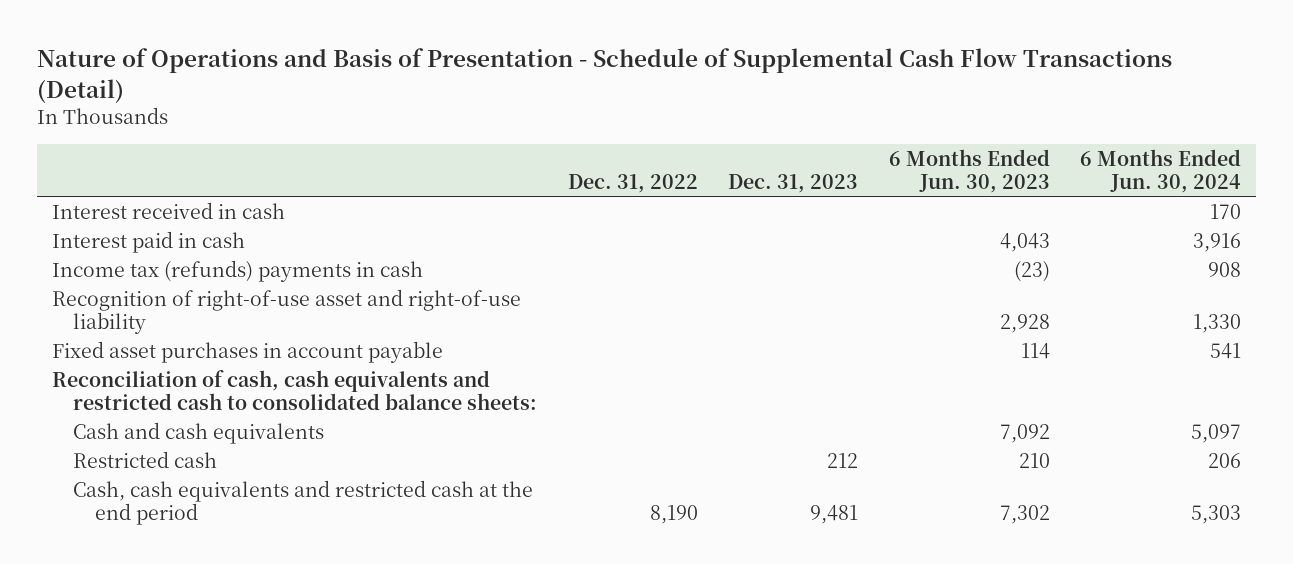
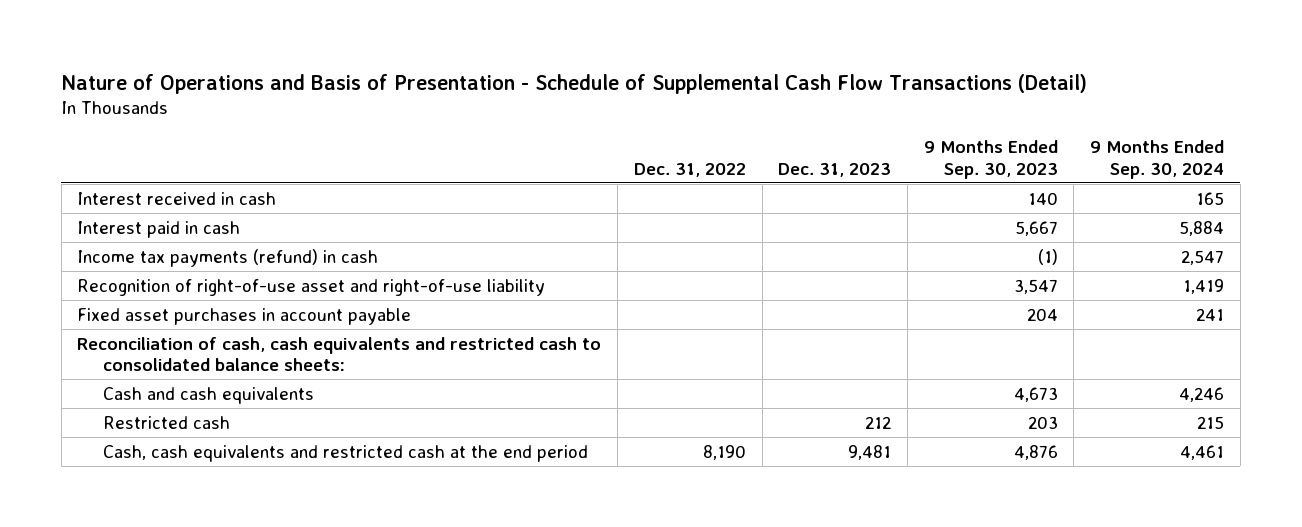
[888,148,1050,193] 6 Months Ended Jun. 30, 2023 -> none
[1080,148,1242,193] 6 Months Ended Jun. 30, 2024 -> none
none -> [923,140,1058,179] 9 Months Ended Sep. 30, 2023
none -> [1090,140,1225,179] 9 Months Ended Sep. 30, 2024
[51,259,423,282] Income tax (refunds) payments in cash -> [77,248,379,267] Income tax payments (refund) in cash

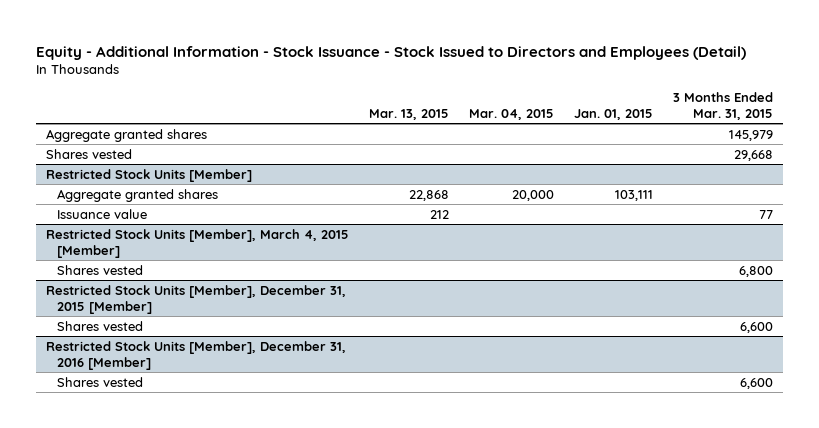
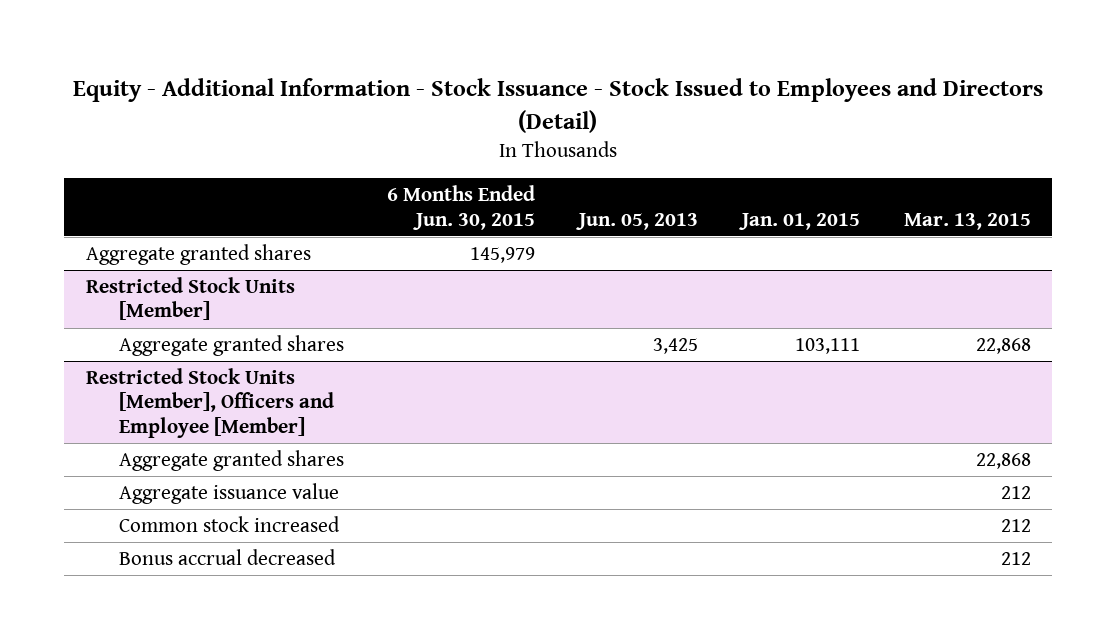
[36,45,747,60] Equity - Additional Information - Stock Issuance - Stock Issued to Directors and Employees (Detail) -> [73,78,1044,133] Equity - Additional Information - Stock Issuance - Stock Issued to Employees and Directors (Detail)
[468,109,554,121] Mar. 04, 2015 -> none
[672,91,773,121] 3 Months Ended Mar. 31, 2015 -> none
none -> [387,185,536,230] 6 Months Ended Jun. 30, 2015
none -> [576,212,699,230] Jun. 05, 2013
[46,148,133,159] Shares vested -> none
[56,208,147,219] Issuance value -> none
[46,228,350,258] Restricted Stock Units [Member], March 4, 2015 [Member] -> none
[56,264,143,275] Shares vested -> none
[46,284,347,314] Restricted Stock Units [Member], December 31, 2015 [Member] -> none
[56,320,143,331] Shares vested -> none
[46,340,347,370] Restricted Stock Units [Member], December 31, 2016 [Member] -> none
[56,376,143,387] Shares vested -> none
none -> [85,368,334,438] Restricted Stock Units [Member], Officers and Employee [Member]
none -> [118,450,344,472] Aggregate granted shares
none -> [118,483,339,505] Aggregate issuance value
none -> [118,516,340,533] Common stock increased
none -> [118,549,336,566] Bonus accrual decreased

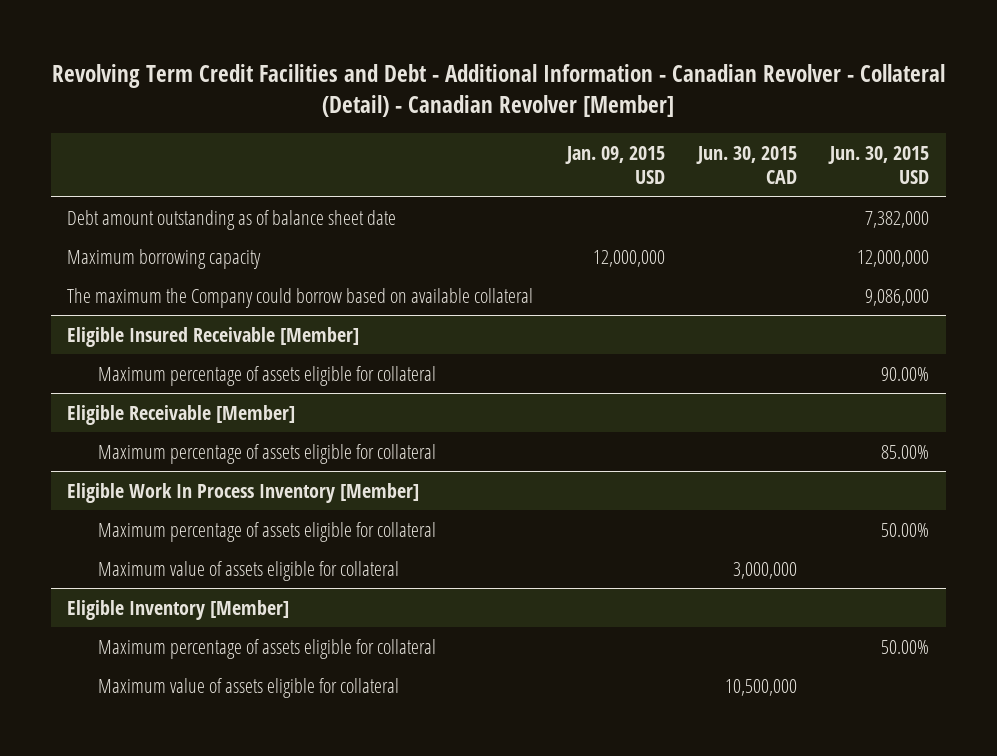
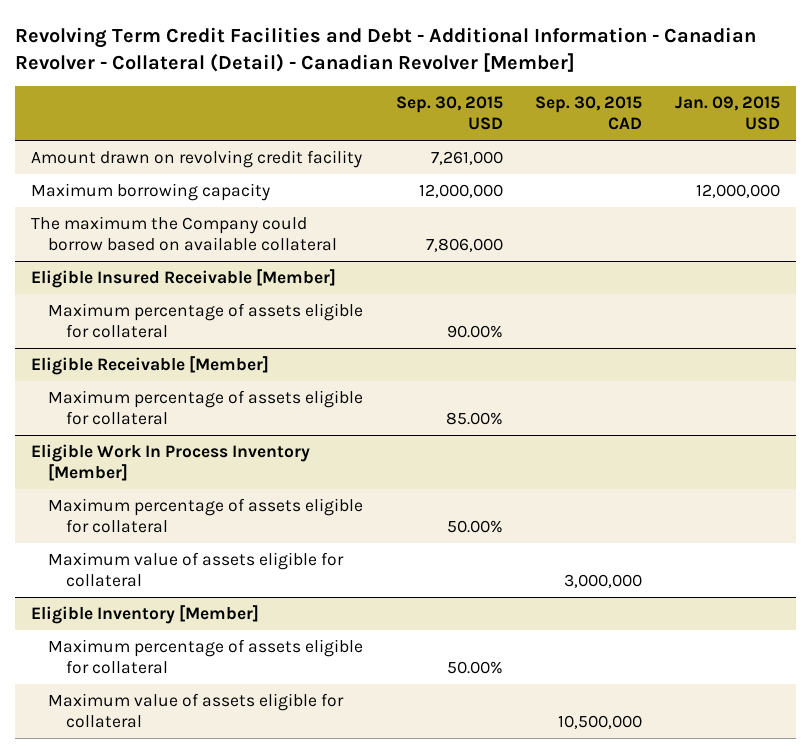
[695,145,797,185] Jun. 30, 2015 CAD -> none
[828,145,930,185] Jun. 30, 2015 USD -> none
none -> [395,96,503,131] Sep. 30, 2015 USD
none -> [535,96,643,131] Sep. 30, 2015 CAD
[67,209,397,230] Debt amount outstanding as of balance sheet date -> [30,149,362,168] Amount drawn on revolving credit facility

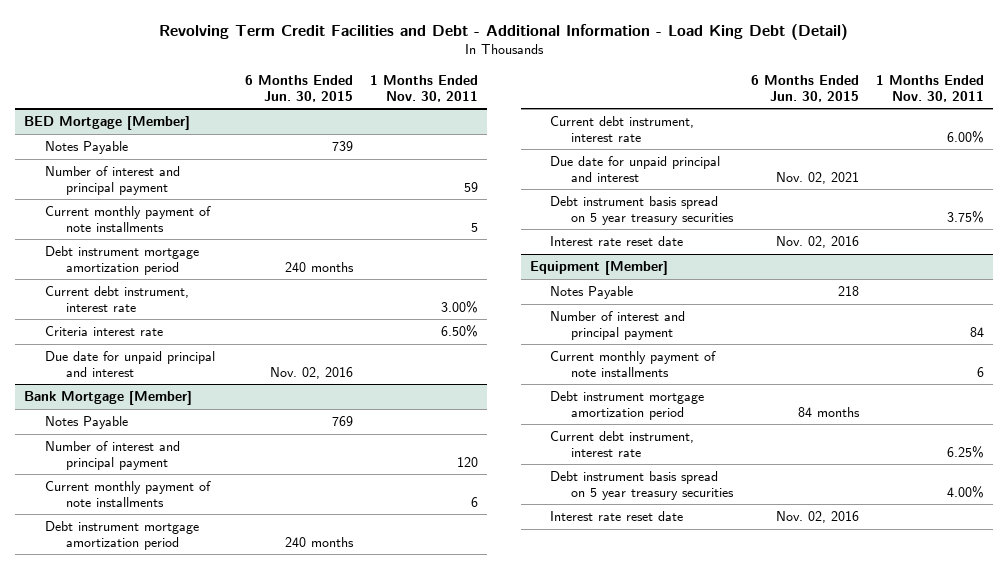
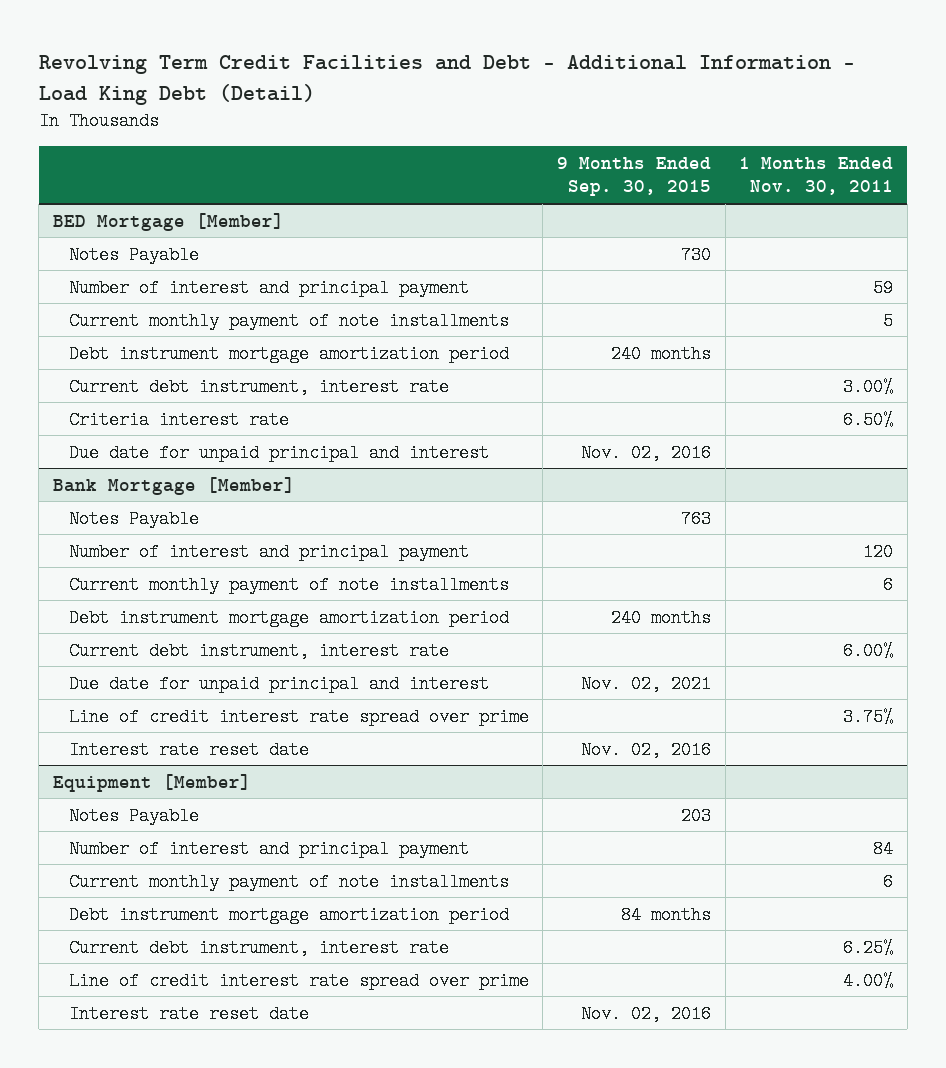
[244,74,353,102] 6 Months Ended Jun. 30, 2015 -> none
none -> [556,156,711,197] 9 Months Ended Sep. 30, 2015
[550,195,735,225] Debt instrument basis spread on 5 year treasury securities -> [68,707,529,726] Line of credit interest rate spread over prime
[550,470,735,500] Debt instrument basis spread on 5 year treasury securities -> [68,971,529,990] Line of credit interest rate spread over prime

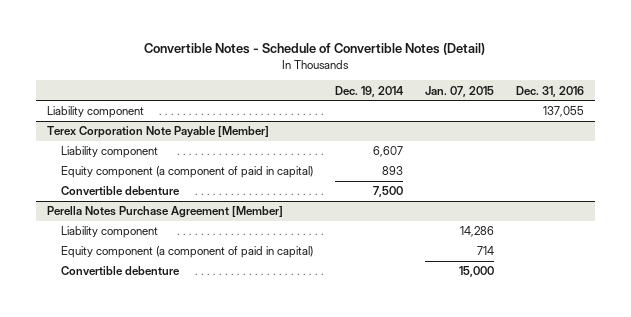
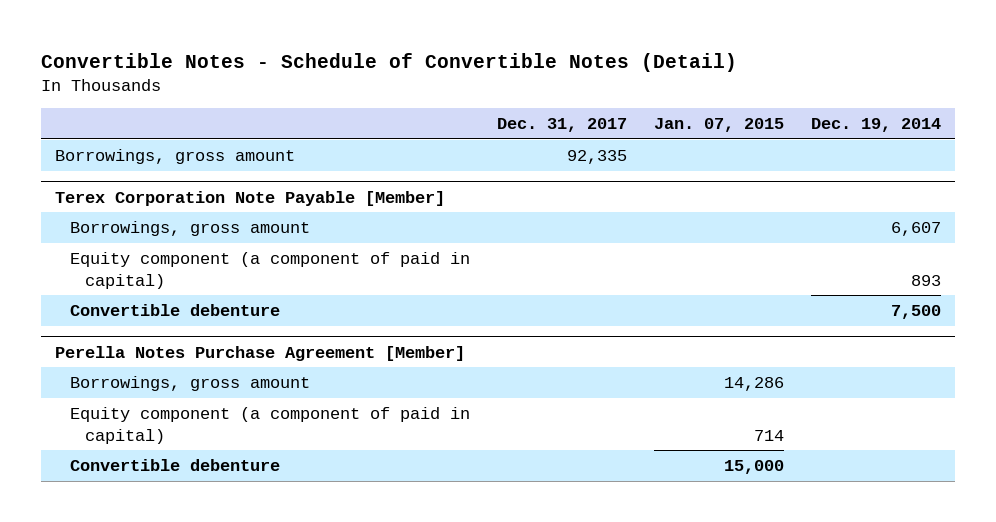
[515,85,584,97] Dec. 31, 2016 -> none
none -> [497,117,628,132] Dec. 31, 2017
[46,106,144,119] Liability component -> [54,148,295,164] Borrowings, gross amount
[61,146,159,159] Liability component -> [69,220,310,236] Borrowings, gross amount
[61,226,159,239] Liability component -> [69,375,310,391] Borrowings, gross amount

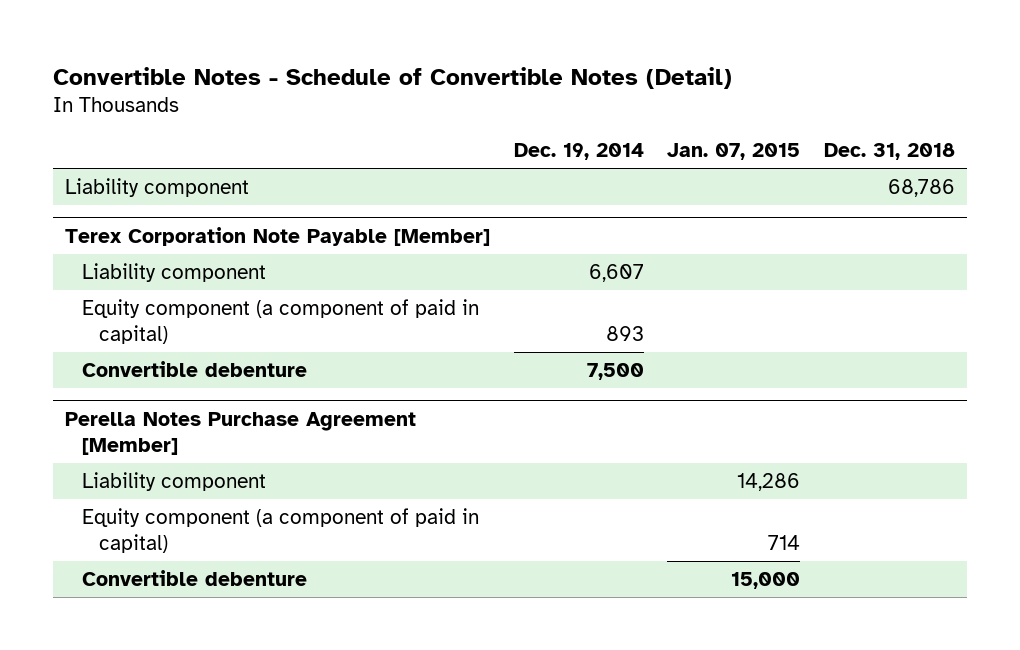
[497,117,628,132] Dec. 31, 2017 -> none
none -> [823,143,955,161] Dec. 31, 2018
[54,148,295,164] Borrowings, gross amount -> [64,177,249,197] Liability component
[69,220,310,236] Borrowings, gross amount -> [81,262,266,282] Liability component
[69,375,310,391] Borrowings, gross amount -> [81,471,266,491] Liability component

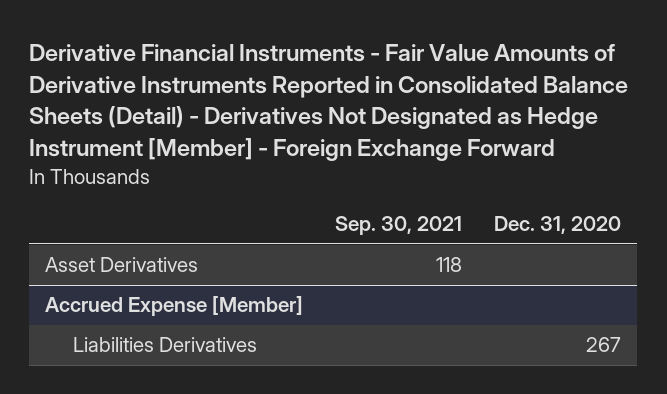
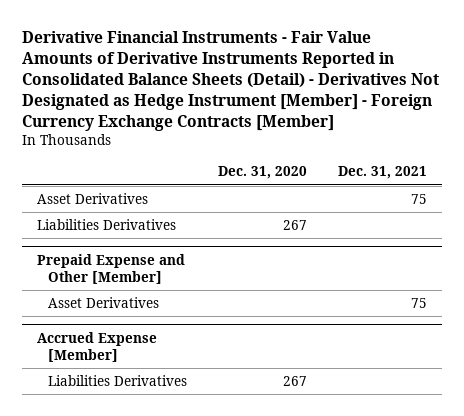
[29,44,629,162] Derivative Financial Instruments - Fair Value Amounts of Derivative Instruments Reported in Consolidated Balance Sheets (Detail) - Derivatives Not Designated as Hedge Instrument [Member] - Foreign Exchange Forward -> [21,30,439,131] Derivative Financial Instruments - Fair Value Amounts of Derivative Instruments Reported in Consolidated Balance Sheets (Detail) - Derivatives Not Designated as Hedge Instrument [Member] - Foreign Currency Exchange Contracts [Member]
[335,216,463,236] Sep. 30, 2021 -> none
none -> [338,166,428,180] Dec. 31, 2021
none -> [37,219,177,231] Liabilities Derivatives
none -> [37,253,186,284] Prepaid Expense and Other [Member]
none -> [48,297,160,309] Asset Derivatives

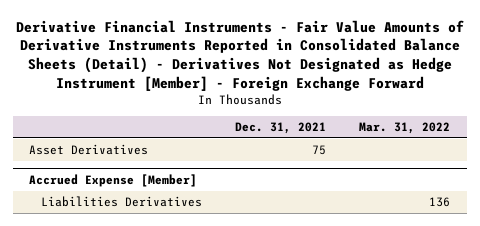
[21,30,439,131] Derivative Financial Instruments - Fair Value Amounts of Derivative Instruments Reported in Consolidated Balance Sheets (Detail) - Derivatives Not Designated as Hedge Instrument [Member] - Foreign Currency Exchange Contracts [Member] -> [15,19,464,91] Derivative Financial Instruments - Fair Value Amounts of Derivative Instruments Reported in Consolidated Balance Sheets (Detail) - Derivatives Not Designated as Hedge Instrument [Member] - Foreign Exchange Forward
[218,166,308,180] Dec. 31, 2020 -> none
none -> [359,122,451,135] Mar. 31, 2022
[37,219,177,231] Liabilities Derivatives -> none
[37,253,186,284] Prepaid Expense and Other [Member] -> none
[48,297,160,309] Asset Derivatives -> none

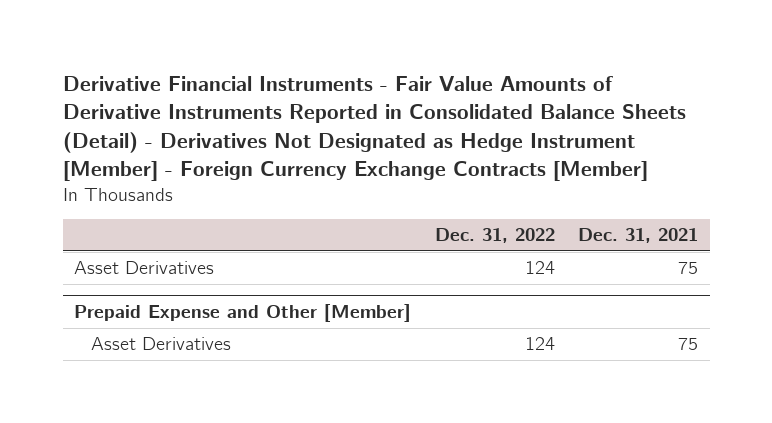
[15,19,464,91] Derivative Financial Instruments - Fair Value Amounts of Derivative Instruments Reported in Consolidated Balance Sheets (Detail) - Derivatives Not Designated as Hedge Instrument [Member] - Foreign Exchange Forward -> [62,75,686,181] Derivative Financial Instruments - Fair Value Amounts of Derivative Instruments Reported in Consolidated Balance Sheets (Detail) - Derivatives Not Designated as Hedge Instrument [Member] - Foreign Currency Exchange Contracts [Member]
[359,122,451,135] Mar. 31, 2022 -> none
none -> [434,228,555,244] Dec. 31, 2022
[41,196,203,208] Liabilities Derivatives -> none
[29,174,198,188] Accrued Expense [Member] -> [74,304,412,323] Prepaid Expense and Other [Member]
none -> [91,337,232,351] Asset Derivatives

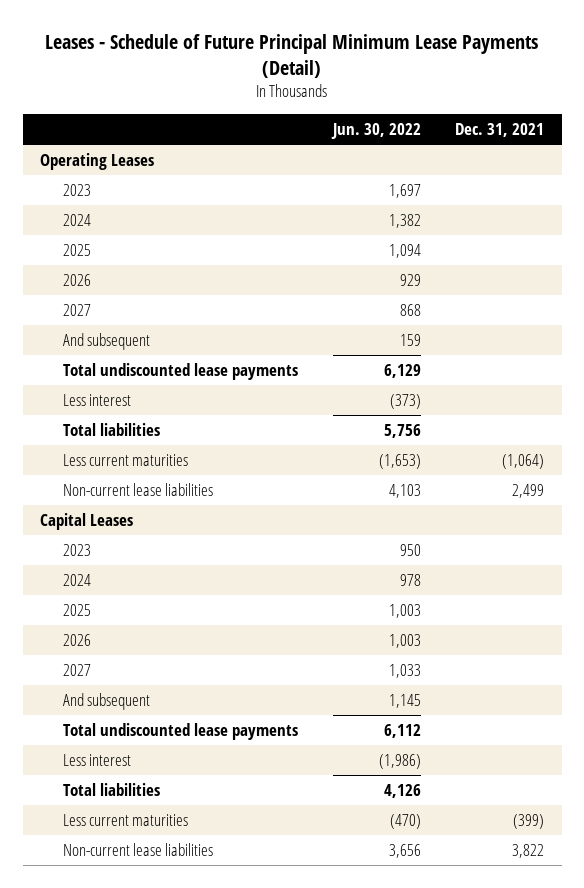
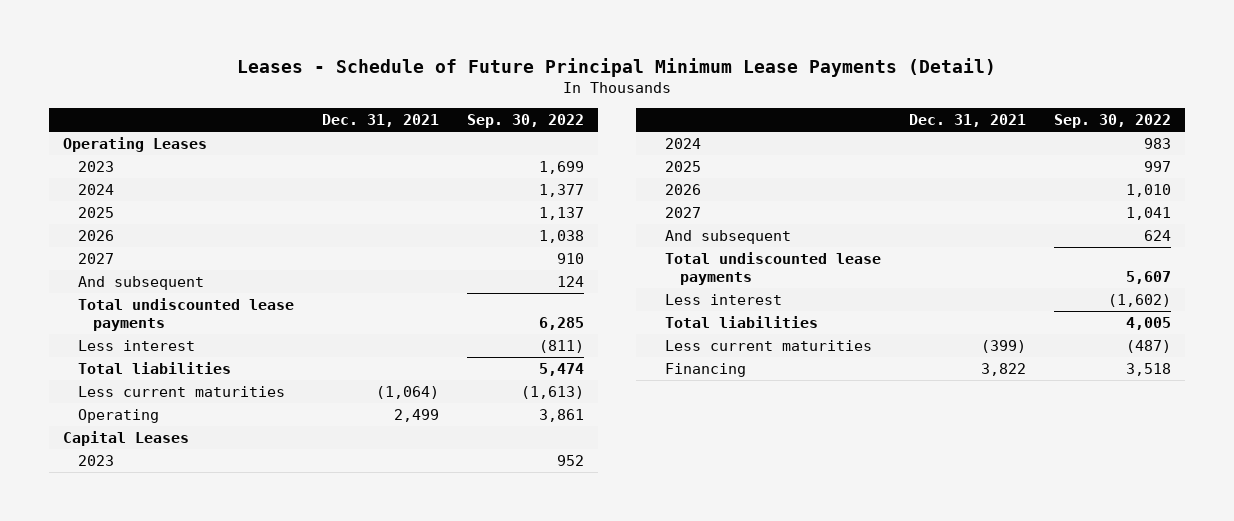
[330,123,421,140] Jun. 30, 2022 -> none
none -> [467,114,585,129] Sep. 30, 2022
[63,483,214,497] Non-current lease liabilities -> [78,408,160,423] Operating
[63,843,214,857] Non-current lease liabilities -> [665,362,747,377] Financing

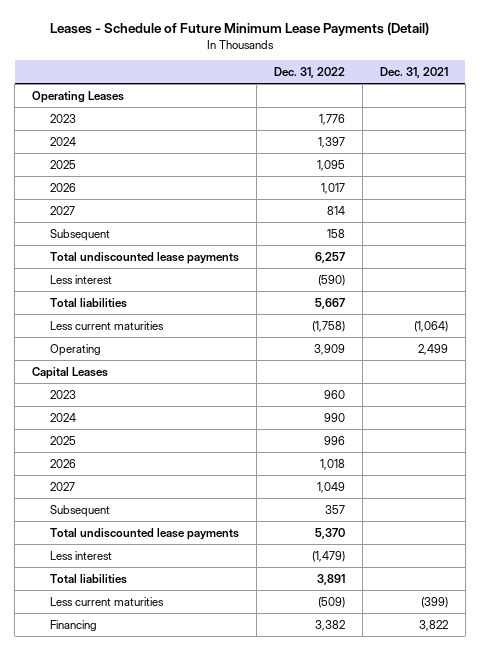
[237,57,997,77] Leases - Schedule of Future Principal Minimum Lease Payments (Detail) -> [49,21,429,36] Leases - Schedule of Future Minimum Lease Payments (Detail)
[467,114,585,129] Sep. 30, 2022 -> none
none -> [274,67,346,79] Dec. 31, 2022
[78,275,205,290] And subsequent -> [50,228,111,241] Subsequent
[665,229,792,244] And subsequent -> [50,504,111,517] Subsequent

